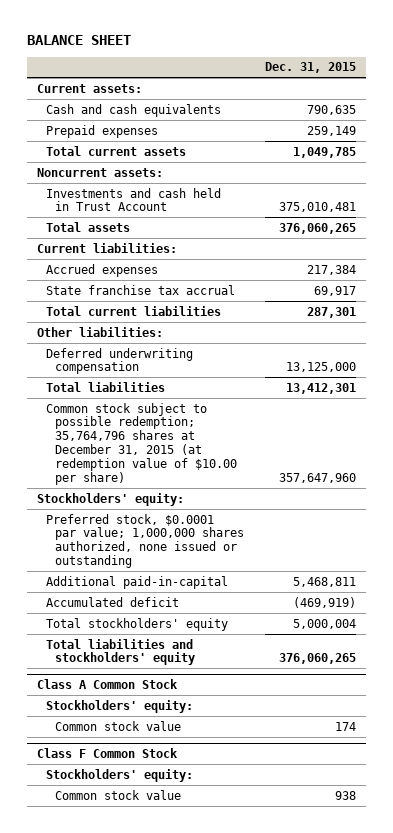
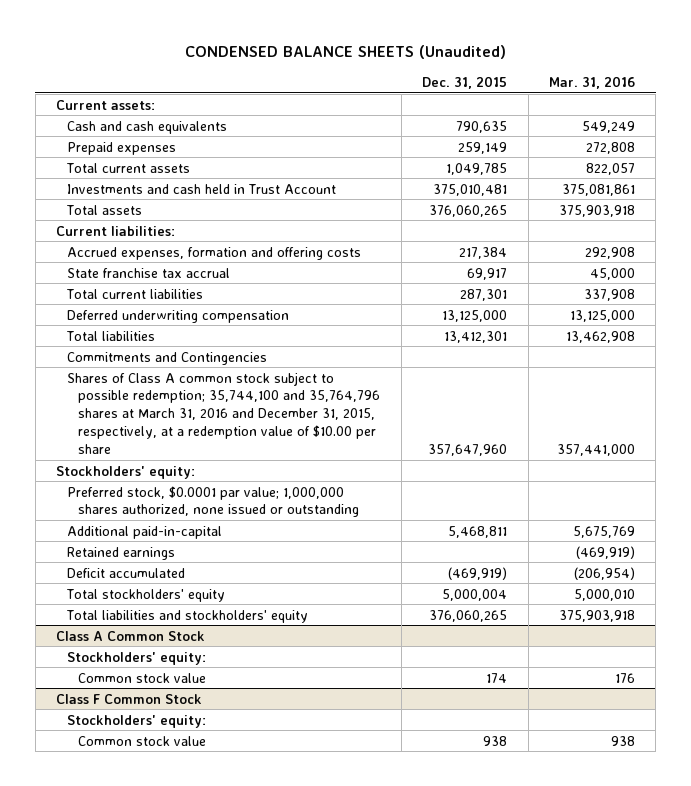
[27,35,132,46] BALANCE SHEET -> [184,45,506,60] CONDENSED BALANCE SHEETS (Unaudited)
none -> [549,75,636,89] Mar. 31, 2016
[37,167,164,177] Noncurrent assets: -> none
[46,263,159,277] Accrued expenses -> [67,246,362,260] Accrued expenses, formation and offering costs
[37,326,164,337] Other liabilities: -> none
none -> [67,351,268,365] Commitments and Contingencies
[46,402,238,485] Common stock subject to possible redemption; 35,764,796 shares at December 31, 2015 (at redemption value of $10.00 per share) -> [67,371,381,455] Shares of Class A common stock subject to possible redemption; 35,744,100 and 35,764,796 shares at March 31, 2016 and December 31, 2015, respectively, at a redemption value of $10.00 per share
none -> [67,546,176,560] Retained earnings
[46,596,180,607] Accumulated deficit -> [67,567,186,578] Deficit accumulated

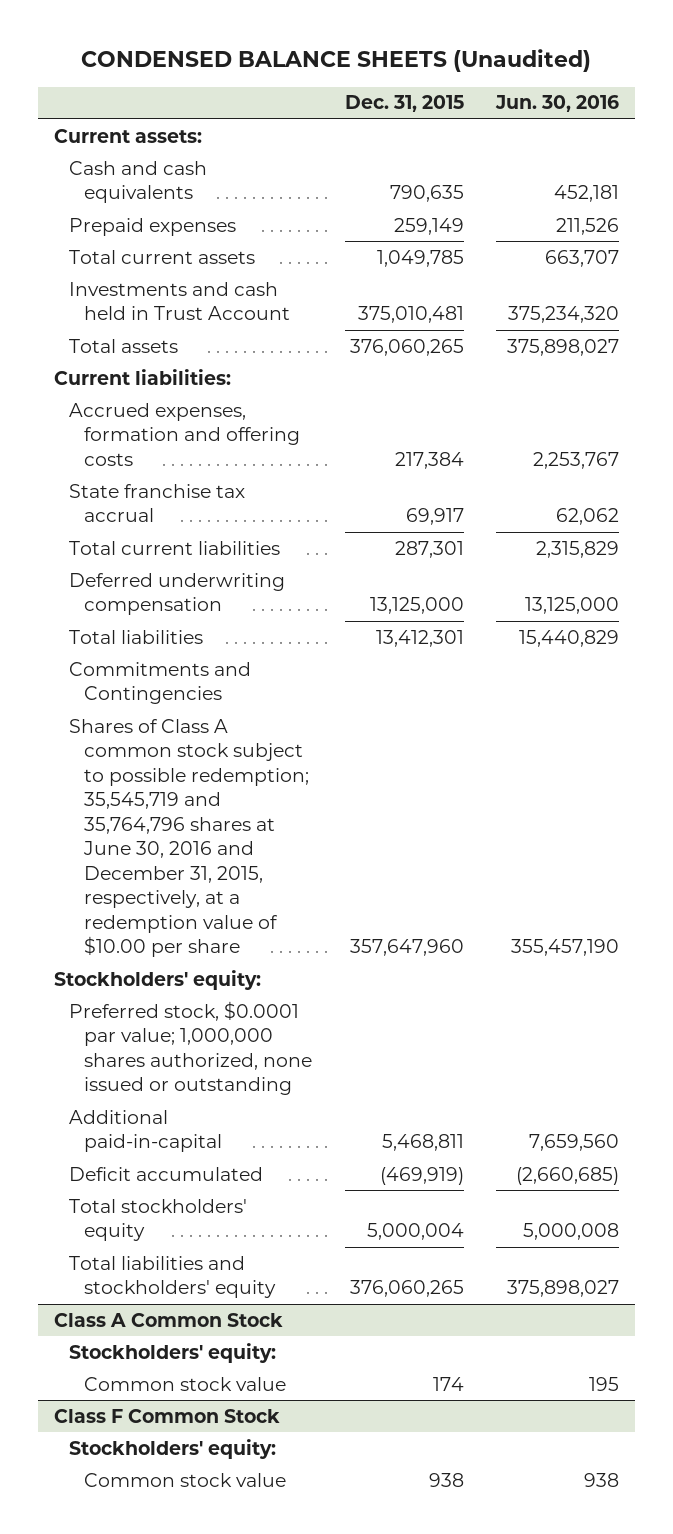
[549,75,636,89] Mar. 31, 2016 -> none
none -> [494,95,619,113] Jun. 30, 2016
[67,371,381,455] Shares of Class A common stock subject to possible redemption; 35,744,100 and 35,764,796 shares at March 31, 2016 and December 31, 2015, respectively, at a redemption value of $10.00 per share -> [68,718,310,958] Shares of Class A common stock subject to possible redemption; 35,545,719 and 35,764,796 shares at June 30, 2016 and December 31, 2015, respectively, at a redemption value of $10.00 per share
[67,546,176,560] Retained earnings -> none

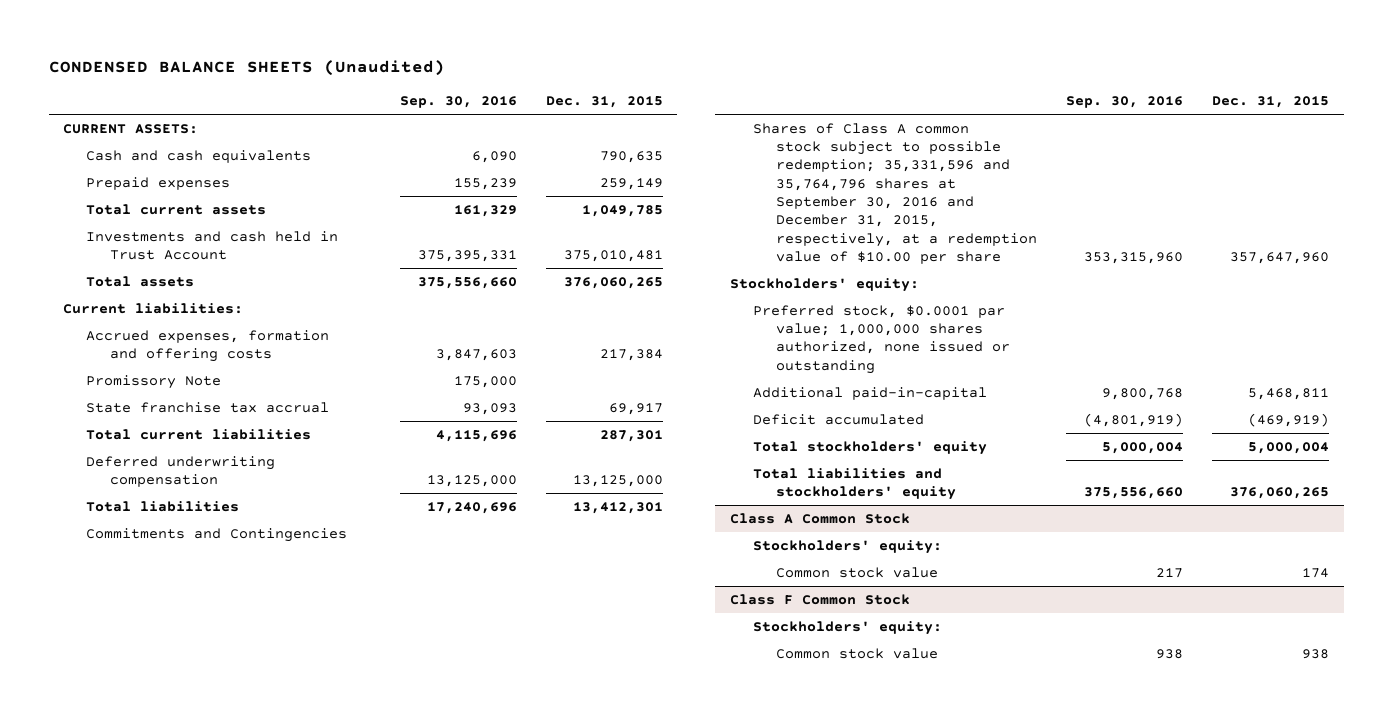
[494,95,619,113] Jun. 30, 2016 -> none
none -> [399,96,517,109] Sep. 30, 2016
[53,128,202,143] Current assets: -> [63,123,199,134] CURRENT ASSETS:
none -> [86,374,222,389] Promissory Note
[68,718,310,958] Shares of Class A common stock subject to possible redemption; 35,545,719 and 35,764,796 shares at June 30, 2016 and December 31, 2015, respectively, at a redemption value of $10.00 per share -> [752,122,1038,264] Shares of Class A common stock subject to possible redemption; 35,331,596 and 35,764,796 shares at September 30, 2016 and December 31, 2015, respectively, at a redemption value of $10.00 per share

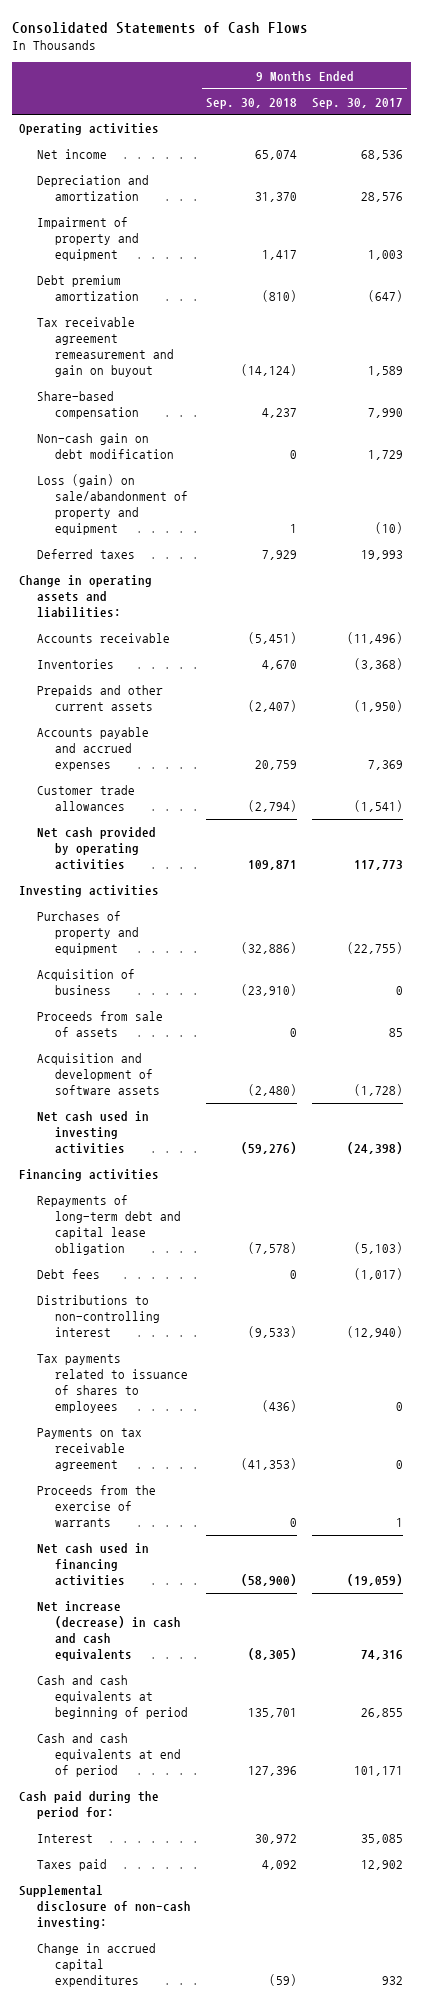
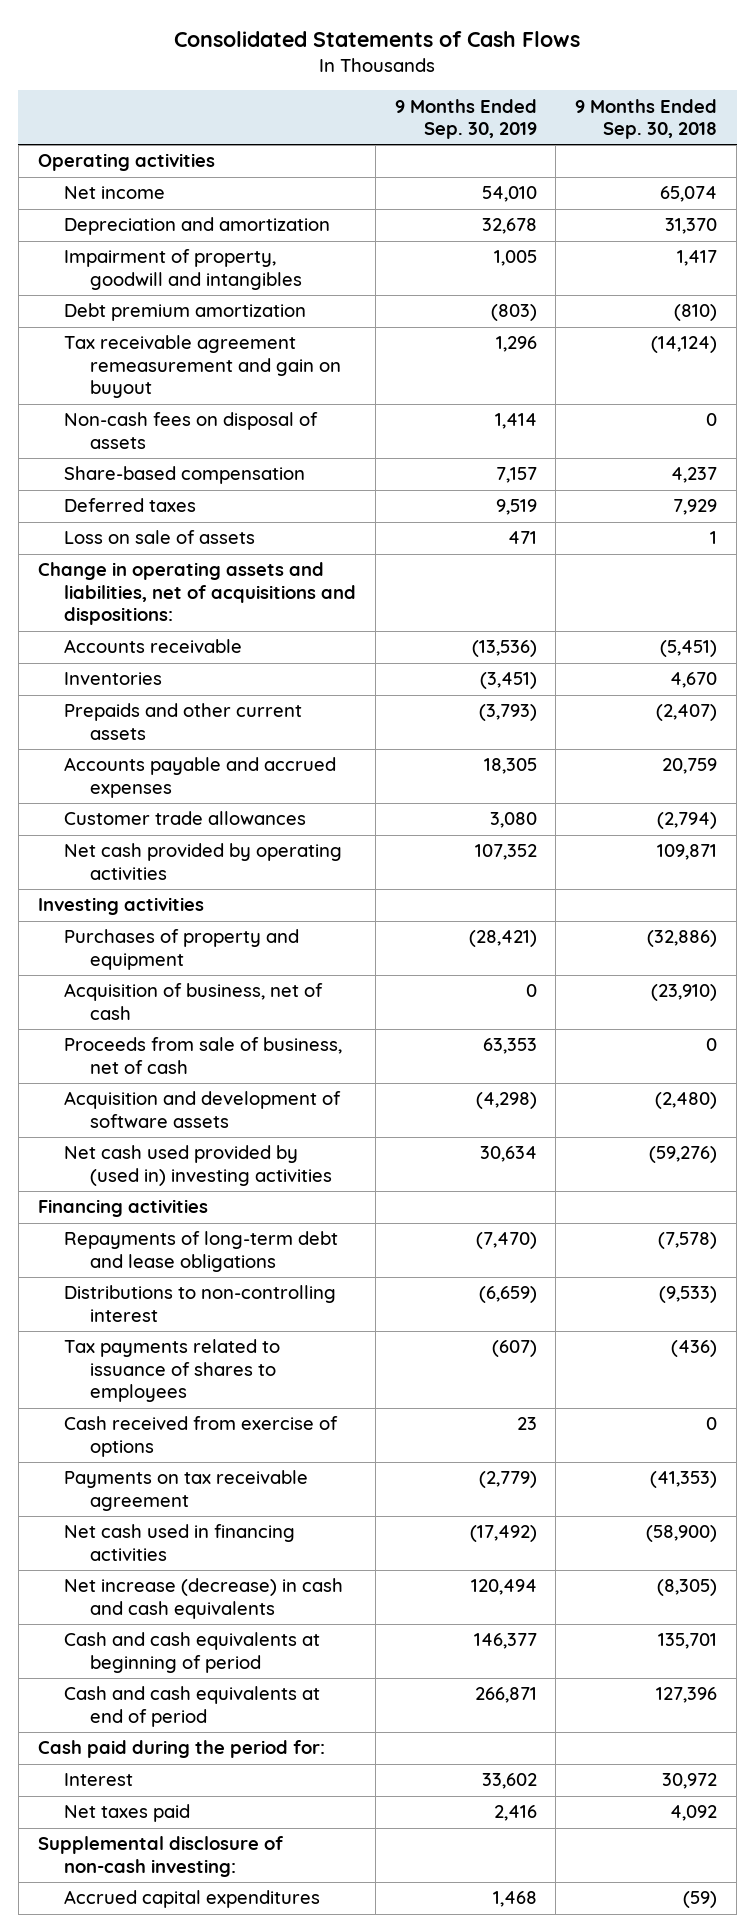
[312,97,404,109] Sep. 30, 2017 -> none
none -> [394,98,537,140] 9 Months Ended Sep. 30, 2019
[37,217,139,261] Impairment of property and equipment -> [63,249,302,290] Impairment of property, goodwill and intangibles
none -> [63,412,318,449] Non-cash fees on disposal of assets
[37,433,174,460] Non-cash gain on debt modification -> none
[37,474,188,535] Loss (gain) on sale/abandonment of property and equipment -> none
none -> [63,530,255,545] Loss on sale of assets
[19,575,153,618] Change in operating assets and liabilities: -> [37,562,356,626] Change in operating assets and liabilities, net of acquisitions and dispositions:
[37,969,136,996] Acquisition of business -> [63,983,323,1020] Acquisition of business, net of cash
[37,1011,164,1038] Proceeds from sale of assets -> [63,1037,342,1074] Proceeds from sale of business, net of cash
[37,1111,150,1154] Net cash used in investing activities -> [63,1145,332,1186] Net cash used provided by (used in) investing activities
[37,1269,101,1280] Debt fees -> none
[37,1195,181,1255] Repayments of long-term debt and capital lease obligation -> [63,1231,338,1272] Repayments of long-term debt and lease obligations
none -> [63,1416,338,1457] Cash received from exercise of options
[37,1485,157,1527] Proceeds from the exercise of warrants -> none
[37,1859,108,1872] Taxes paid -> [63,1804,190,1823] Net taxes paid
[37,1943,157,1987] Change in accrued capital expenditures -> [63,1890,320,1909] Accrued capital expenditures

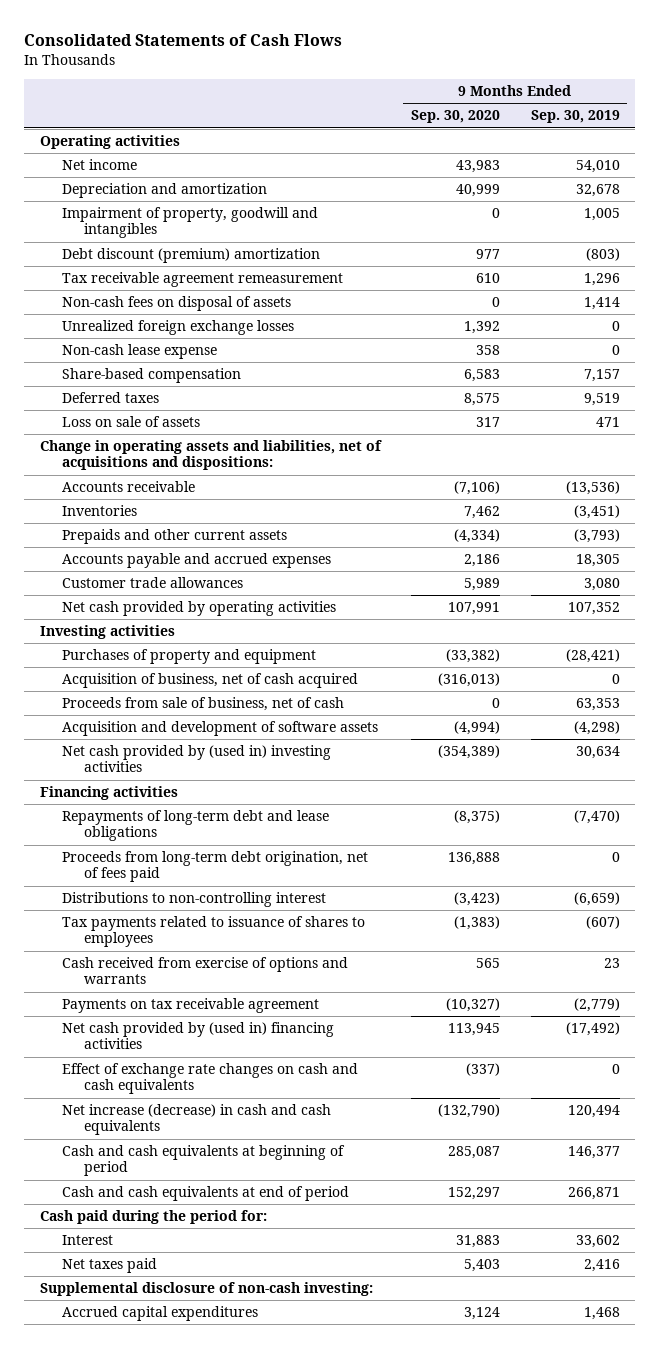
[575,98,718,140] 9 Months Ended Sep. 30, 2018 -> none
none -> [411,110,501,124] Sep. 30, 2020
[63,303,306,322] Debt premium amortization -> [61,248,320,264] Debt discount (premium) amortization
[63,335,341,399] Tax receivable agreement remeasurement and gain on buyout -> [61,272,343,288] Tax receivable agreement remeasurement
none -> [61,320,294,336] Unrealized foreign exchange losses
none -> [61,344,217,360] Non-cash lease expense
[63,983,323,1020] Acquisition of business, net of cash -> [61,673,358,689] Acquisition of business, net of cash acquired
[63,1145,332,1186] Net cash used provided by (used in) investing activities -> [61,745,331,773] Net cash provided by (used in) investing activities
none -> [61,851,368,883] Proceeds from long-term debt origination, net of fees paid
[63,1416,338,1457] Cash received from exercise of options -> [61,957,348,985] Cash received from exercise of options and warrants
[63,1524,295,1561] Net cash used in financing activities -> [61,1022,334,1050] Net cash provided by (used in) financing activities
none -> [61,1063,358,1095] Effect of exchange rate changes on cash and cash equivalents

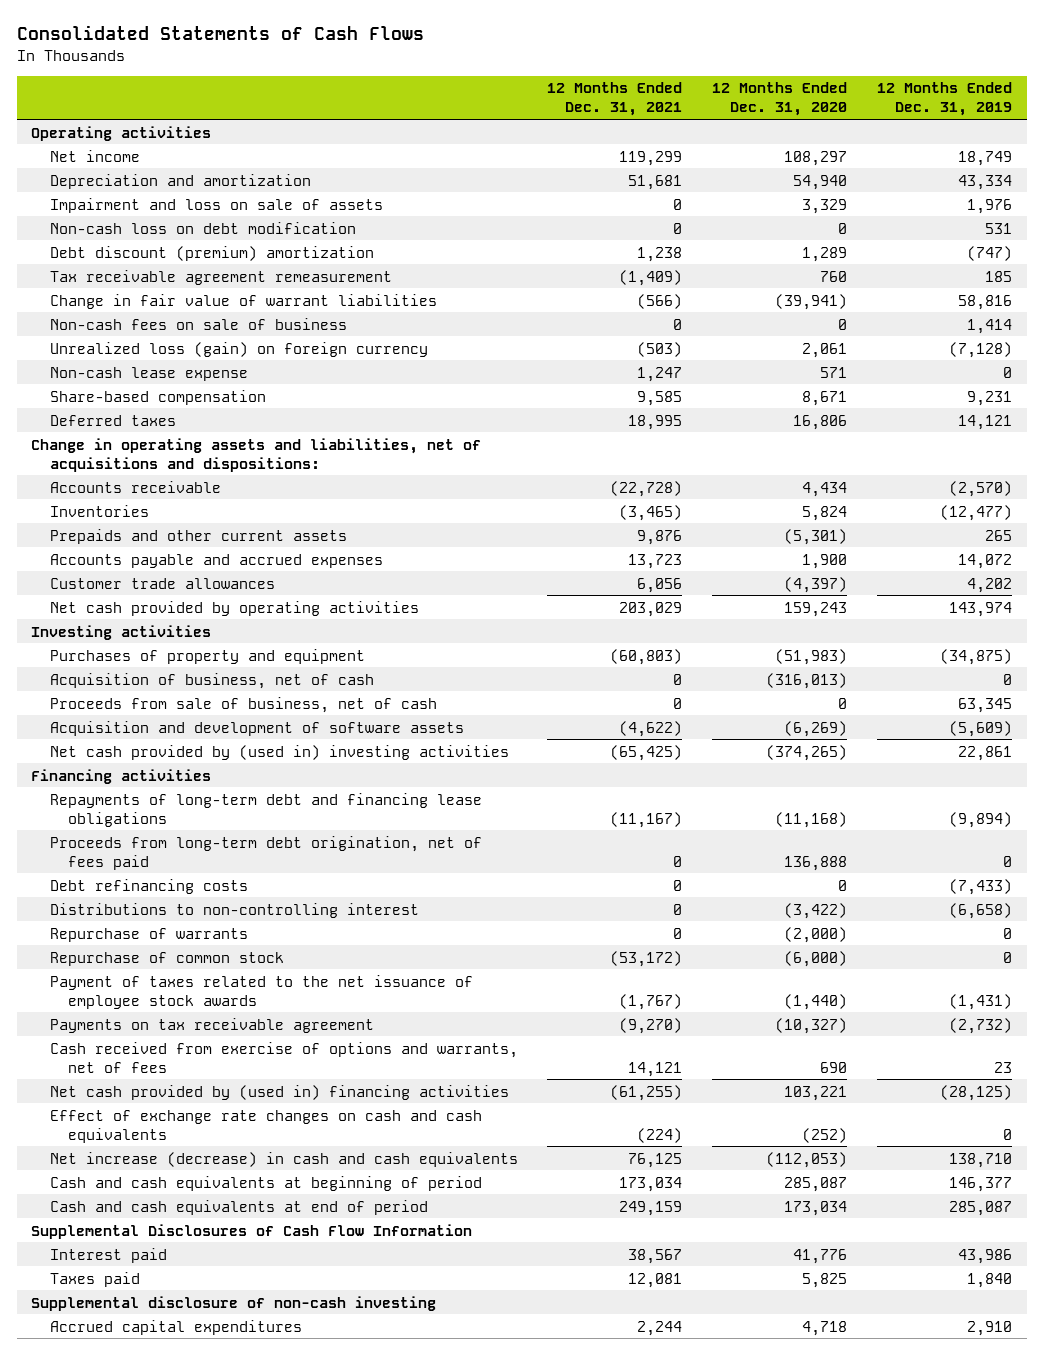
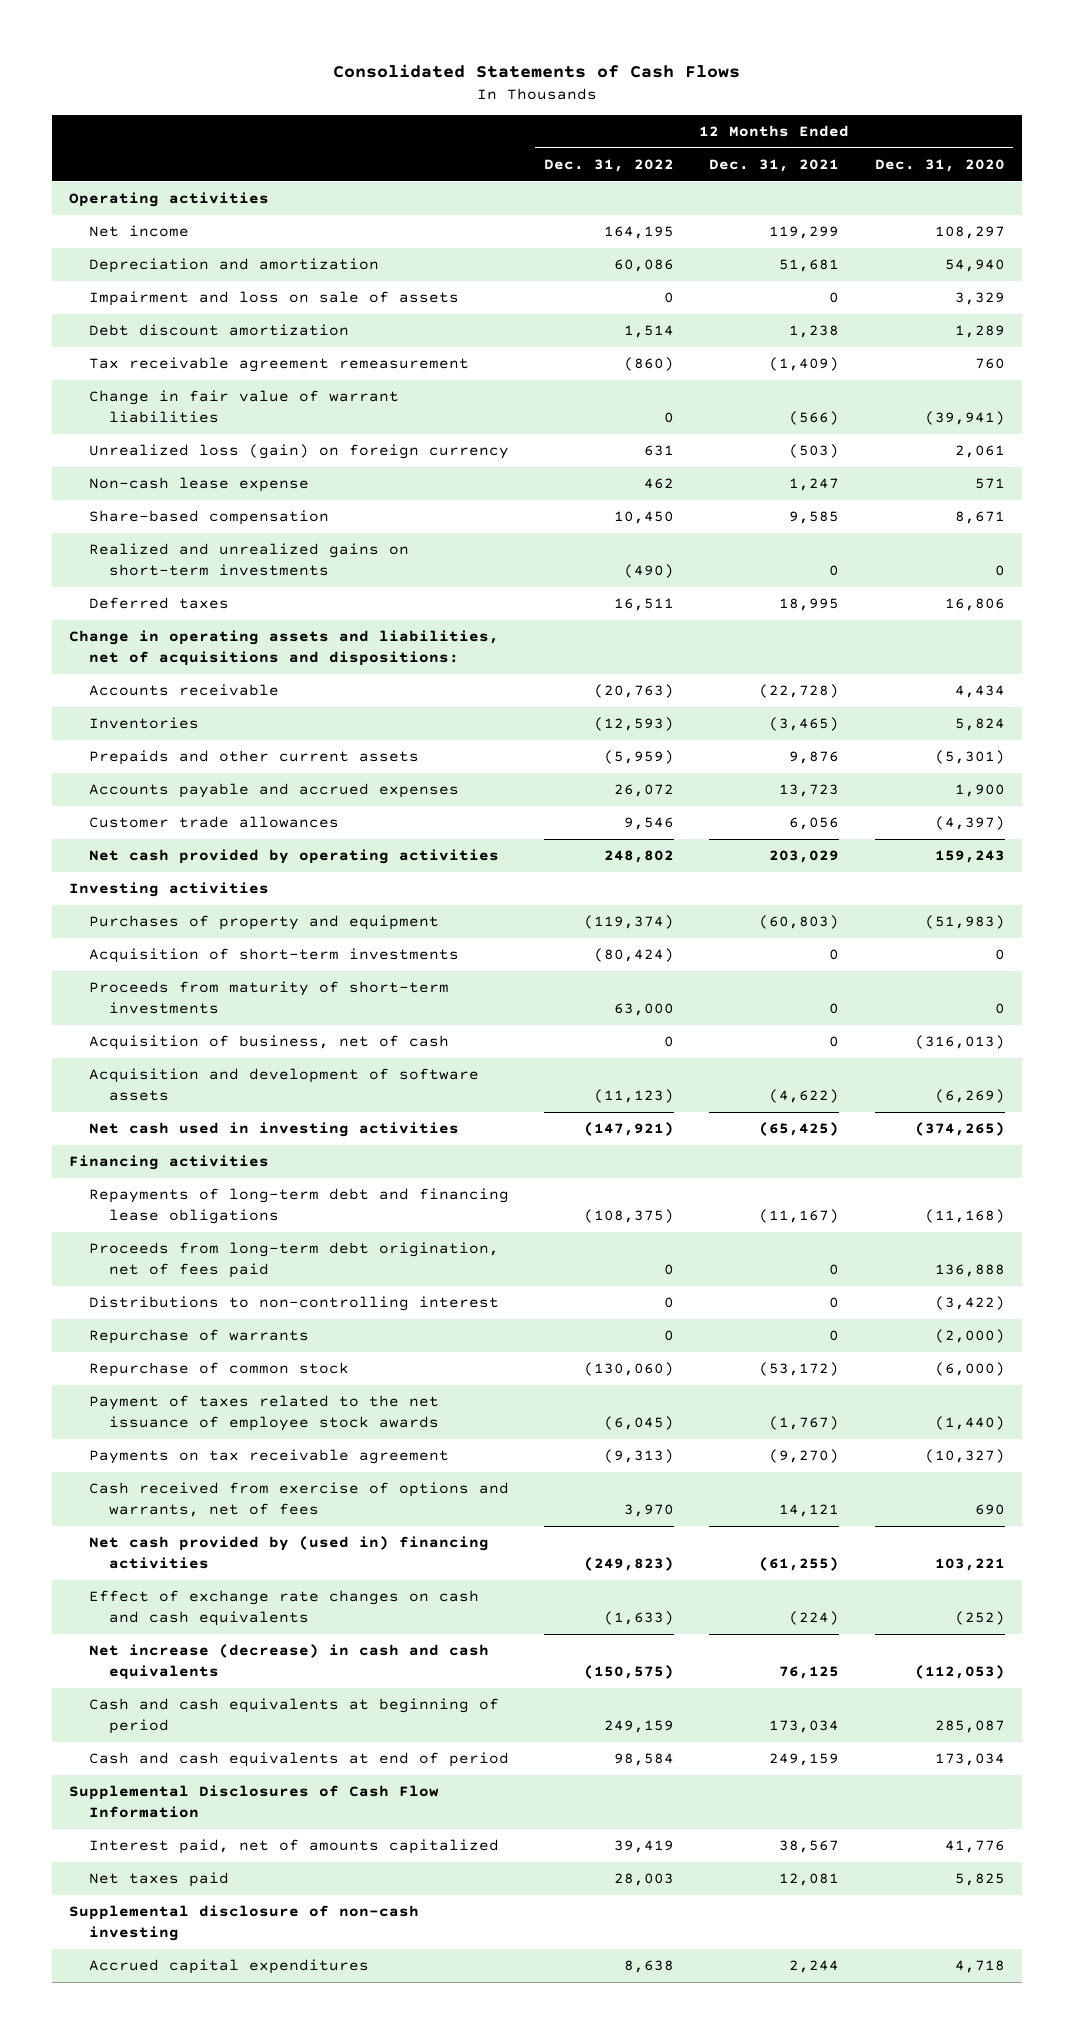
[876,82,1012,117] 12 Months Ended Dec. 31, 2019 -> none
none -> [544,158,675,172] Dec. 31, 2022
[49,221,356,234] Non-cash loss on debt modification -> none
[49,245,374,261] Debt discount (premium) amortization -> [89,324,350,337] Debt discount amortization
[49,317,347,330] Non-cash fees on sale of business -> none
none -> [89,543,410,576] Realized and unrealized gains on short-term investments
none -> [89,948,460,964] Acquisition of short-term investments
none -> [89,981,450,1014] Proceeds from maturity of short-term investments
[49,696,437,713] Proceeds from sale of business, net of cash -> none
[49,744,509,760] Net cash provided by (used in) investing activities -> [89,1122,460,1138] Net cash used in investing activities
[49,878,248,894] Debt refinancing costs -> none
[49,1247,167,1263] Interest paid -> [89,1839,500,1855] Interest paid, net of amounts capitalized
[49,1271,140,1287] Taxes paid -> [89,1872,230,1888] Net taxes paid

